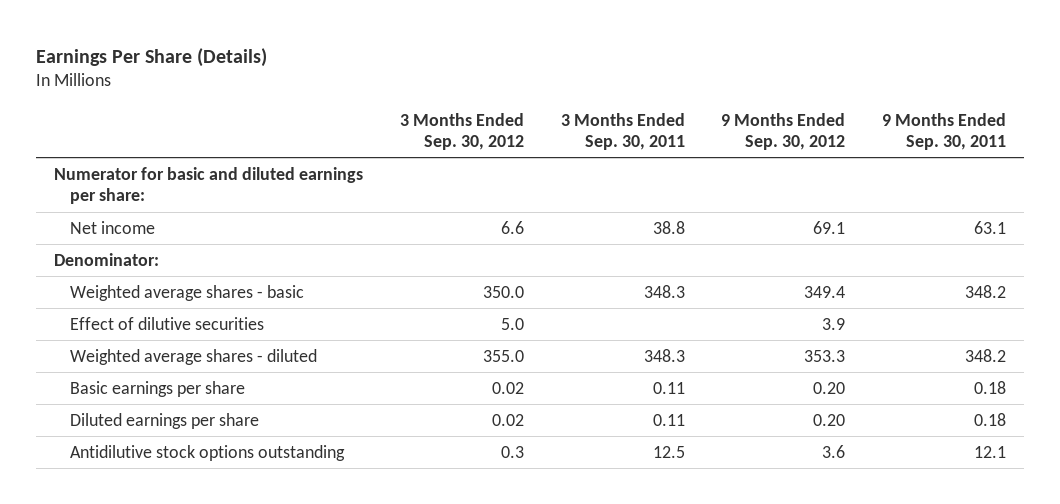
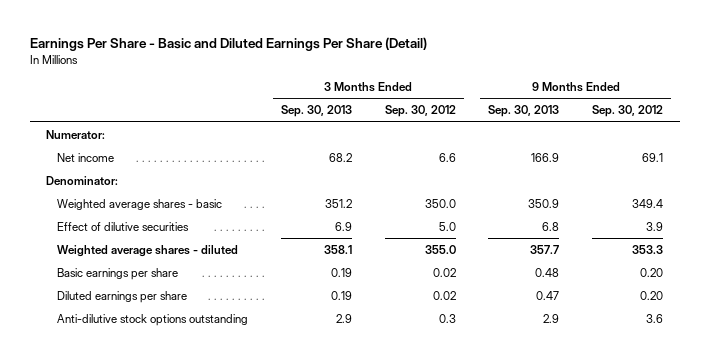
[35,47,267,67] Earnings Per Share (Details) -> [29,36,427,51] Earnings Per Share - Basic and Diluted Earnings Per Share (Detail)
[560,112,685,150] 3 Months Ended Sep. 30, 2011 -> none
[882,112,1007,150] 9 Months Ended Sep. 30, 2011 -> none
none -> [280,105,352,118] Sep. 30, 2013
none -> [488,105,560,118] Sep. 30, 2013
[54,166,364,205] Numerator for basic and diluted earnings per share: -> none
none -> [46,129,106,139] Numerator:
[70,444,346,461] Antidilutive stock options outstanding -> [57,313,249,326] Anti-dilutive stock options outstanding

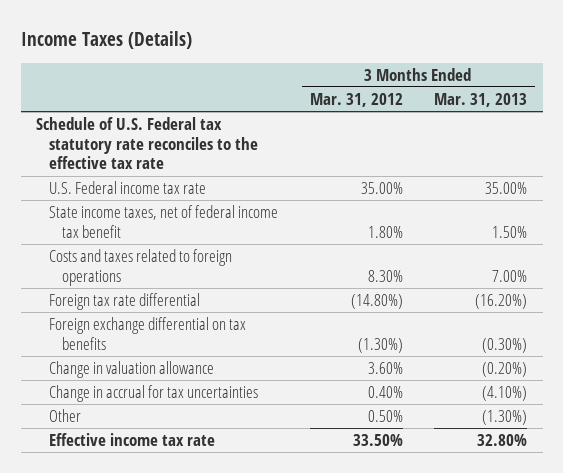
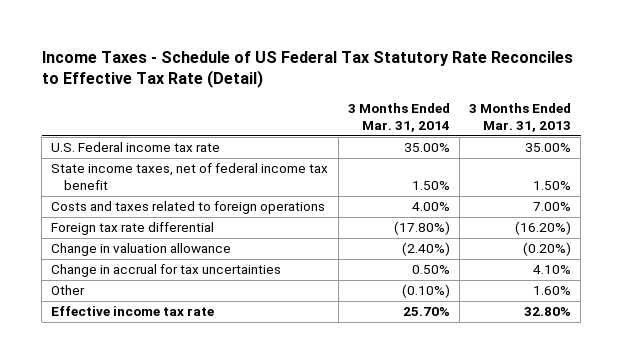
[20,31,192,50] Income Taxes (Details) -> [41,50,573,89] Income Taxes - Schedule of US Federal Tax Statutory Rate Reconciles to Effective Tax Rate (Detail)
[309,92,403,107] Mar. 31, 2012 -> none
none -> [347,103,450,132] 3 Months Ended Mar. 31, 2014
[36,116,259,170] Schedule of U.S. Federal tax statutory rate reconciles to the effective tax rate -> none
[49,316,247,350] Foreign exchange differential on tax benefits -> none
[482,385,528,401] (4.10%) -> [533,265,572,275] 4.10%
[482,409,528,425] (1.30%) -> [533,286,572,296] 1.60%

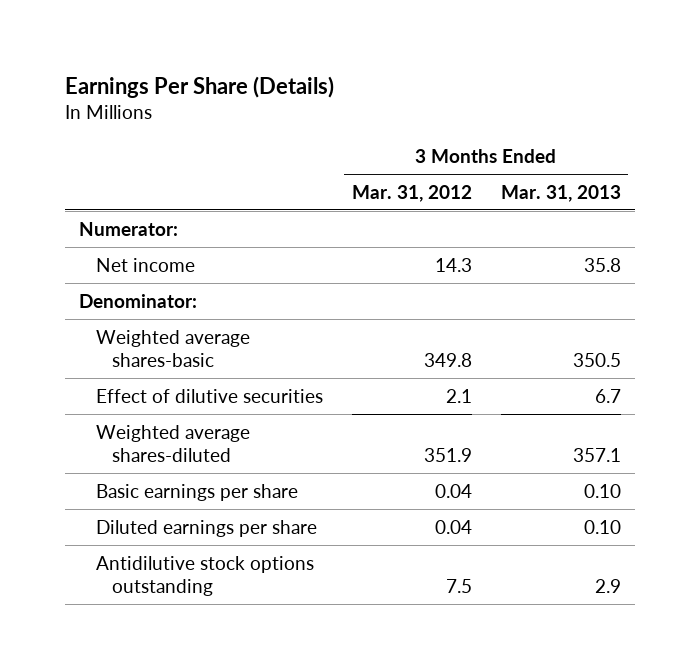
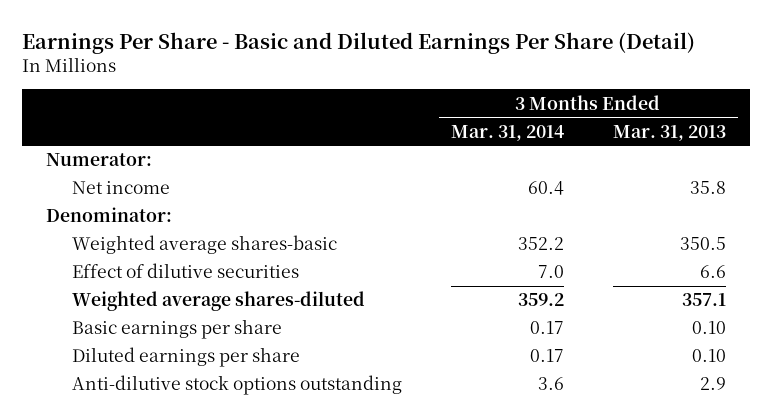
[64,75,334,98] Earnings Per Share (Details) -> [21,31,695,54] Earnings Per Share - Basic and Diluted Earnings Per Share (Detail)
[351,184,472,202] Mar. 31, 2012 -> none
none -> [451,124,565,141] Mar. 31, 2014
[594,388,621,403] 6.7 -> [699,265,726,279] 6.6
[95,555,314,596] Antidilutive stock options outstanding -> [72,375,403,396] Anti-dilutive stock options outstanding

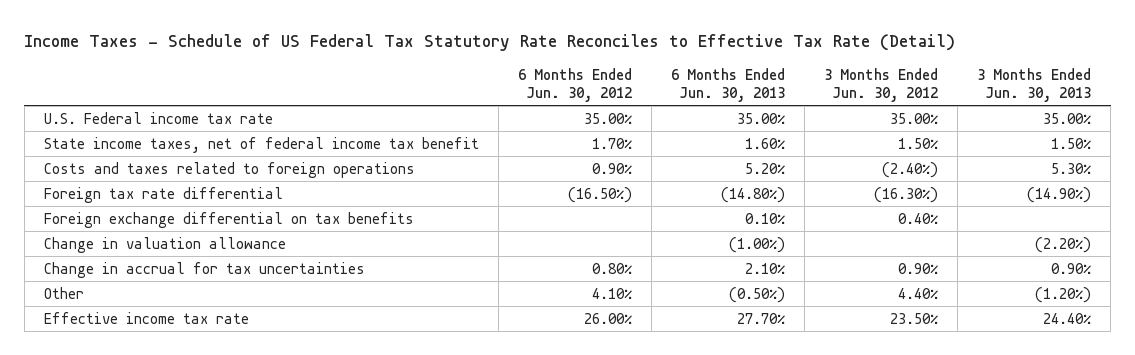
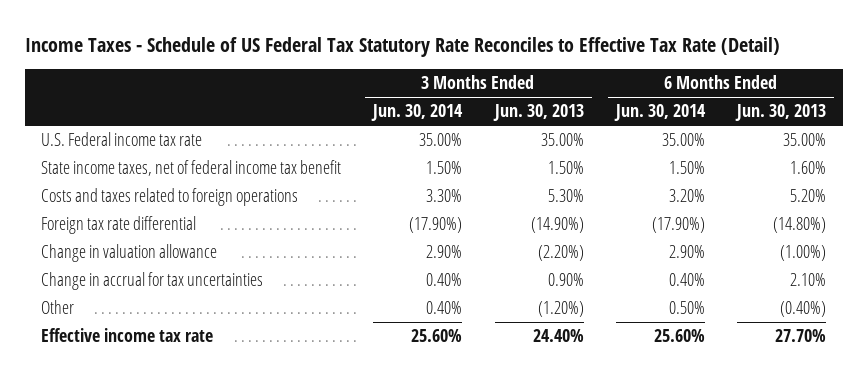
[517,67,632,103] 6 Months Ended Jun. 30, 2012 -> none
[824,67,939,103] 3 Months Ended Jun. 30, 2012 -> none
none -> [371,104,464,122] Jun. 30, 2014
none -> [613,104,706,122] Jun. 30, 2014
[43,211,414,228] Foreign exchange differential on tax benefits -> none
[728,286,785,303] (0.50%) -> [780,301,827,318] (0.40%)

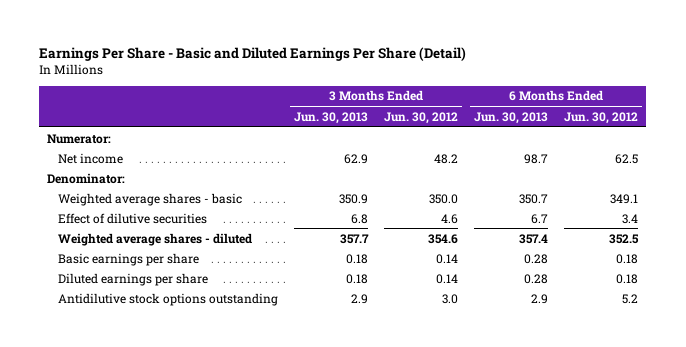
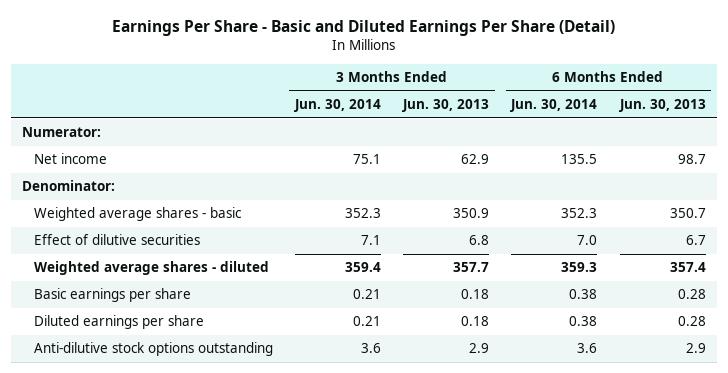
[384,111,459,124] Jun. 30, 2012 -> none
[564,111,639,124] Jun. 30, 2012 -> none
none -> [293,99,381,113] Jun. 30, 2014
none -> [510,99,598,113] Jun. 30, 2014
[57,292,278,306] Antidilutive stock options outstanding -> [33,342,273,357] Anti-dilutive stock options outstanding

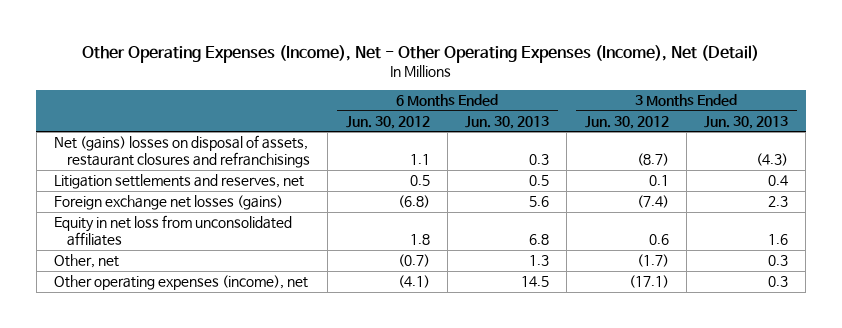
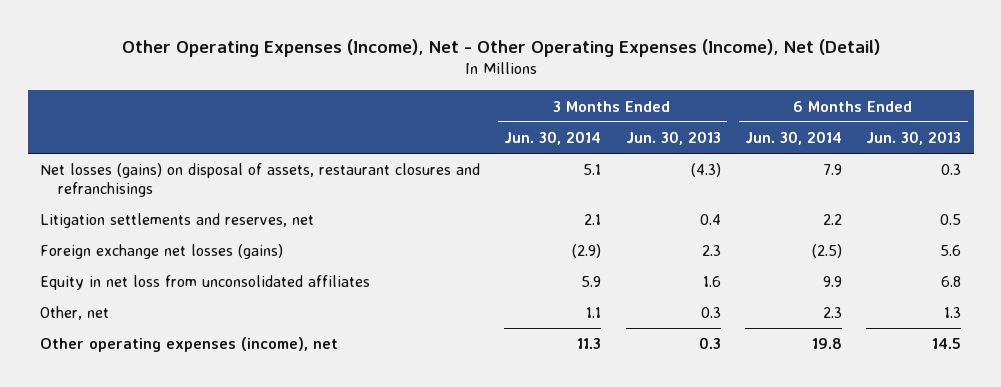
[345,115,430,129] Jun. 30, 2012 -> none
[584,115,669,129] Jun. 30, 2012 -> none
none -> [504,130,602,145] Jun. 30, 2014
none -> [745,130,843,145] Jun. 30, 2014
[53,135,311,169] Net (gains) losses on disposal of assets, restaurant closures and refranchisings -> [39,163,480,198] Net losses (gains) on disposal of assets, restaurant closures and refranchisings

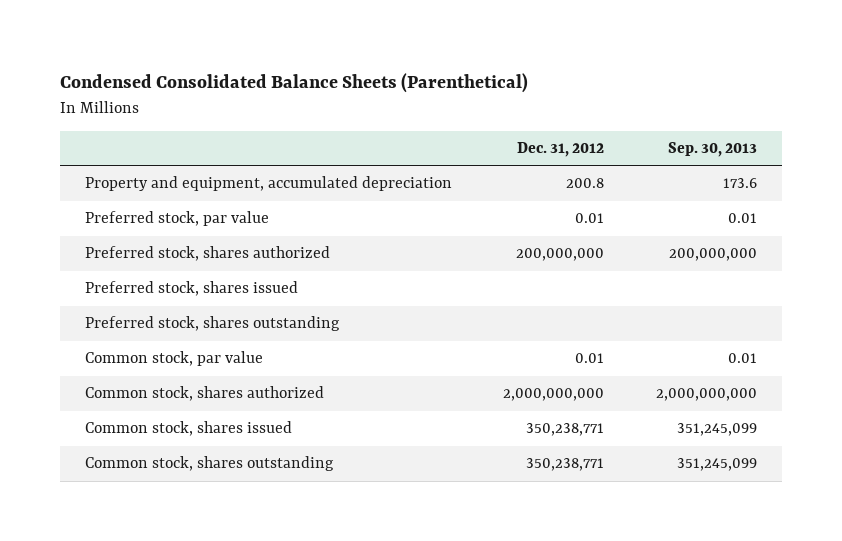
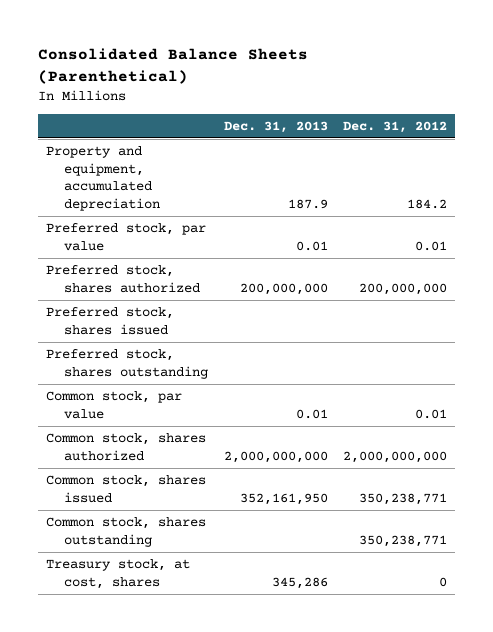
[59,73,528,94] Condensed Consolidated Balance Sheets (Parenthetical) -> [37,48,308,84] Consolidated Balance Sheets (Parenthetical)
[667,142,757,158] Sep. 30, 2013 -> none
none -> [223,120,328,133] Dec. 31, 2013
[566,178,605,189] 200.8 -> [407,198,448,209] 184.2
none -> [45,559,190,589] Treasury stock, at cost, shares

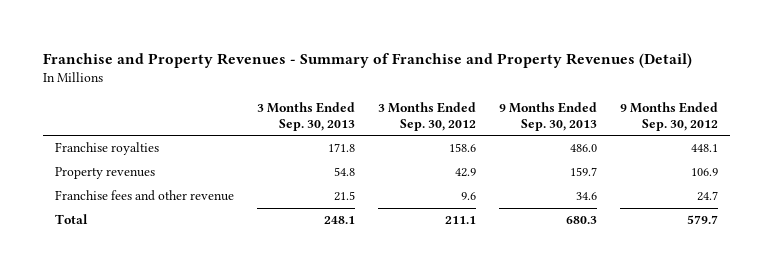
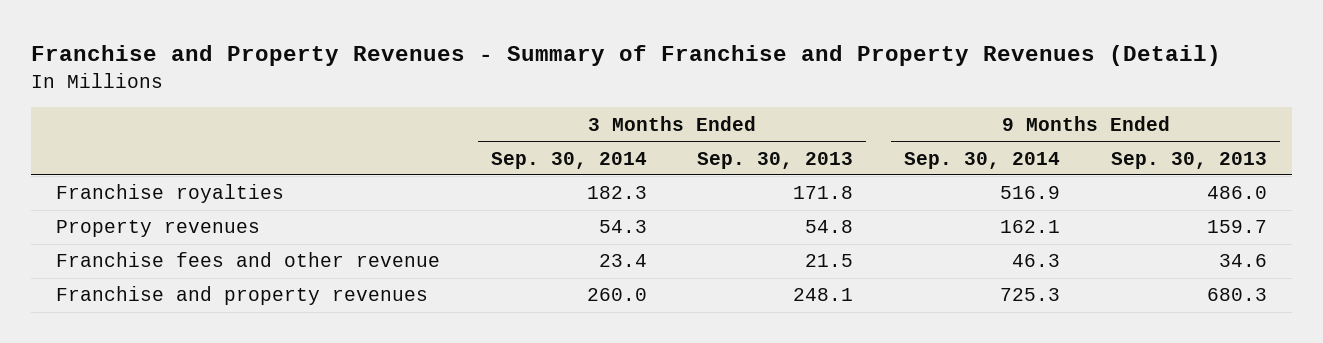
[378,102,477,131] 3 Months Ended Sep. 30, 2012 -> none
[620,102,719,131] 9 Months Ended Sep. 30, 2012 -> none
none -> [490,151,647,169] Sep. 30, 2014
none -> [904,151,1061,169] Sep. 30, 2014
[54,214,88,225] Total -> [55,286,428,306] Franchise and property revenues

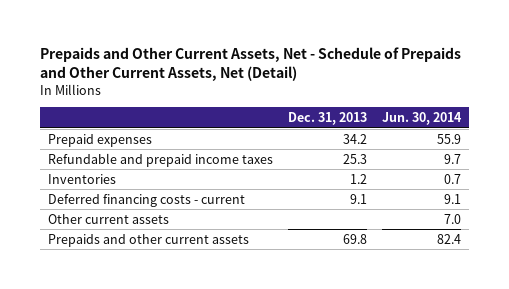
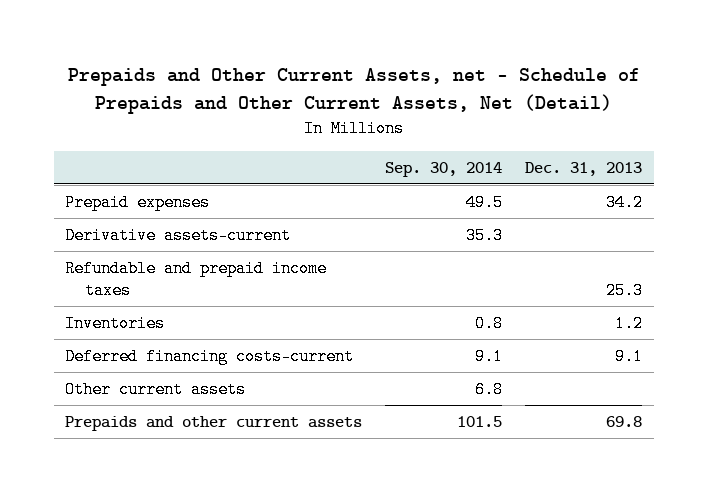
[40,47,462,82] Prepaids and Other Current Assets, Net - Schedule of Prepaids and Other Current Assets, Net (Detail) -> [67,68,640,115] Prepaids and Other Current Assets, net - Schedule of Prepaids and Other Current Assets, Net (Detail)
[382,111,463,125] Jun. 30, 2014 -> none
none -> [385,161,503,177] Sep. 30, 2014
none -> [65,226,292,244] Derivative assets-current
[47,193,245,207] Deferred financing costs - current -> [65,347,355,365] Deferred financing costs-current

